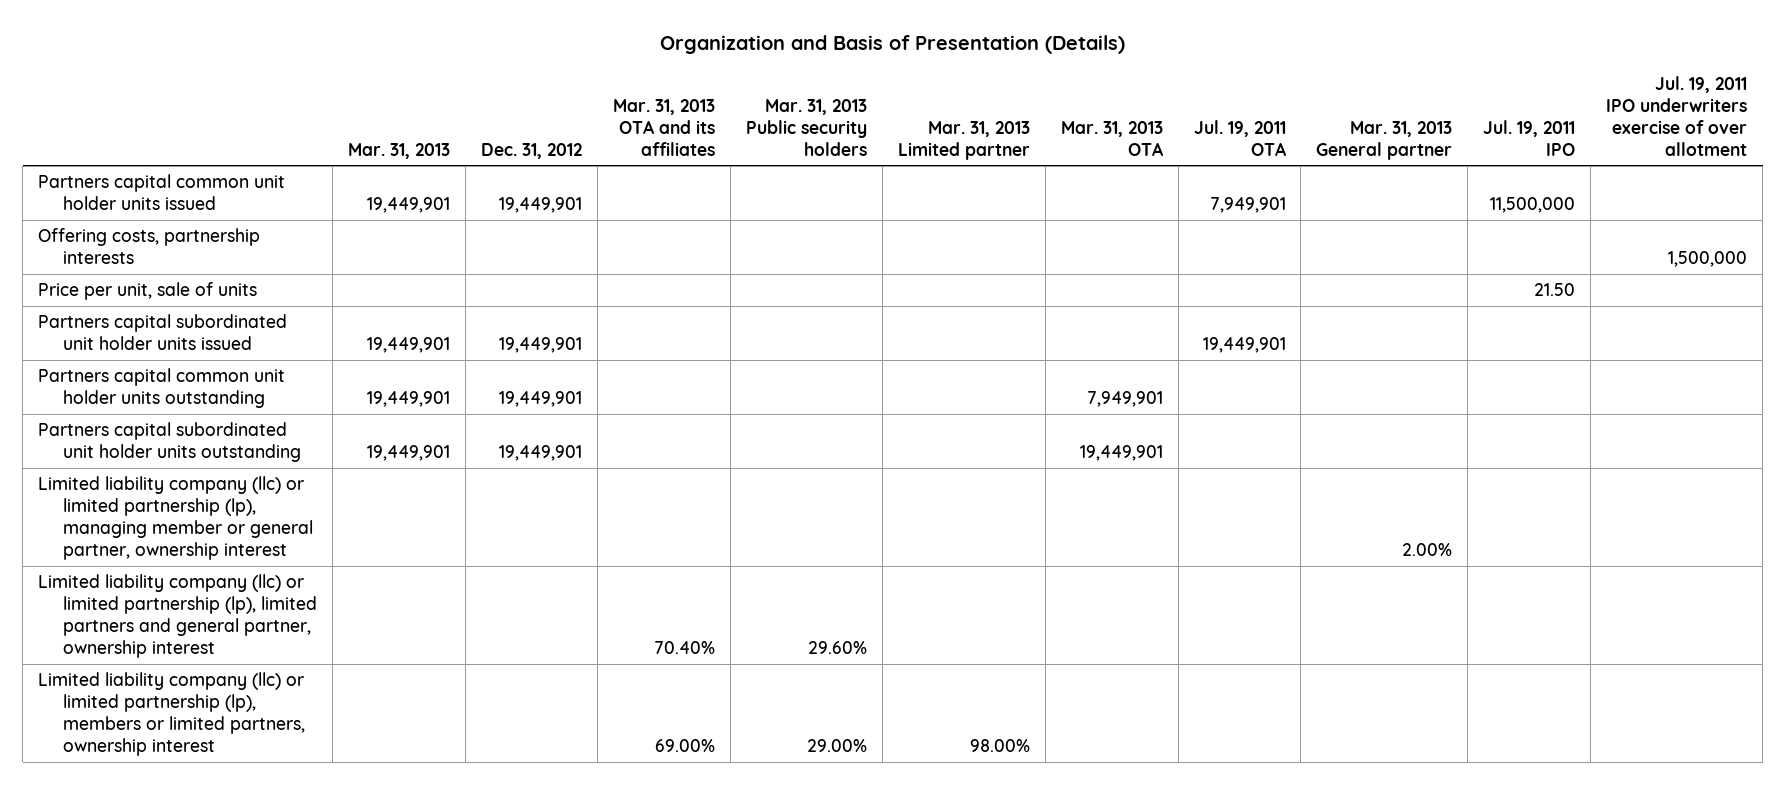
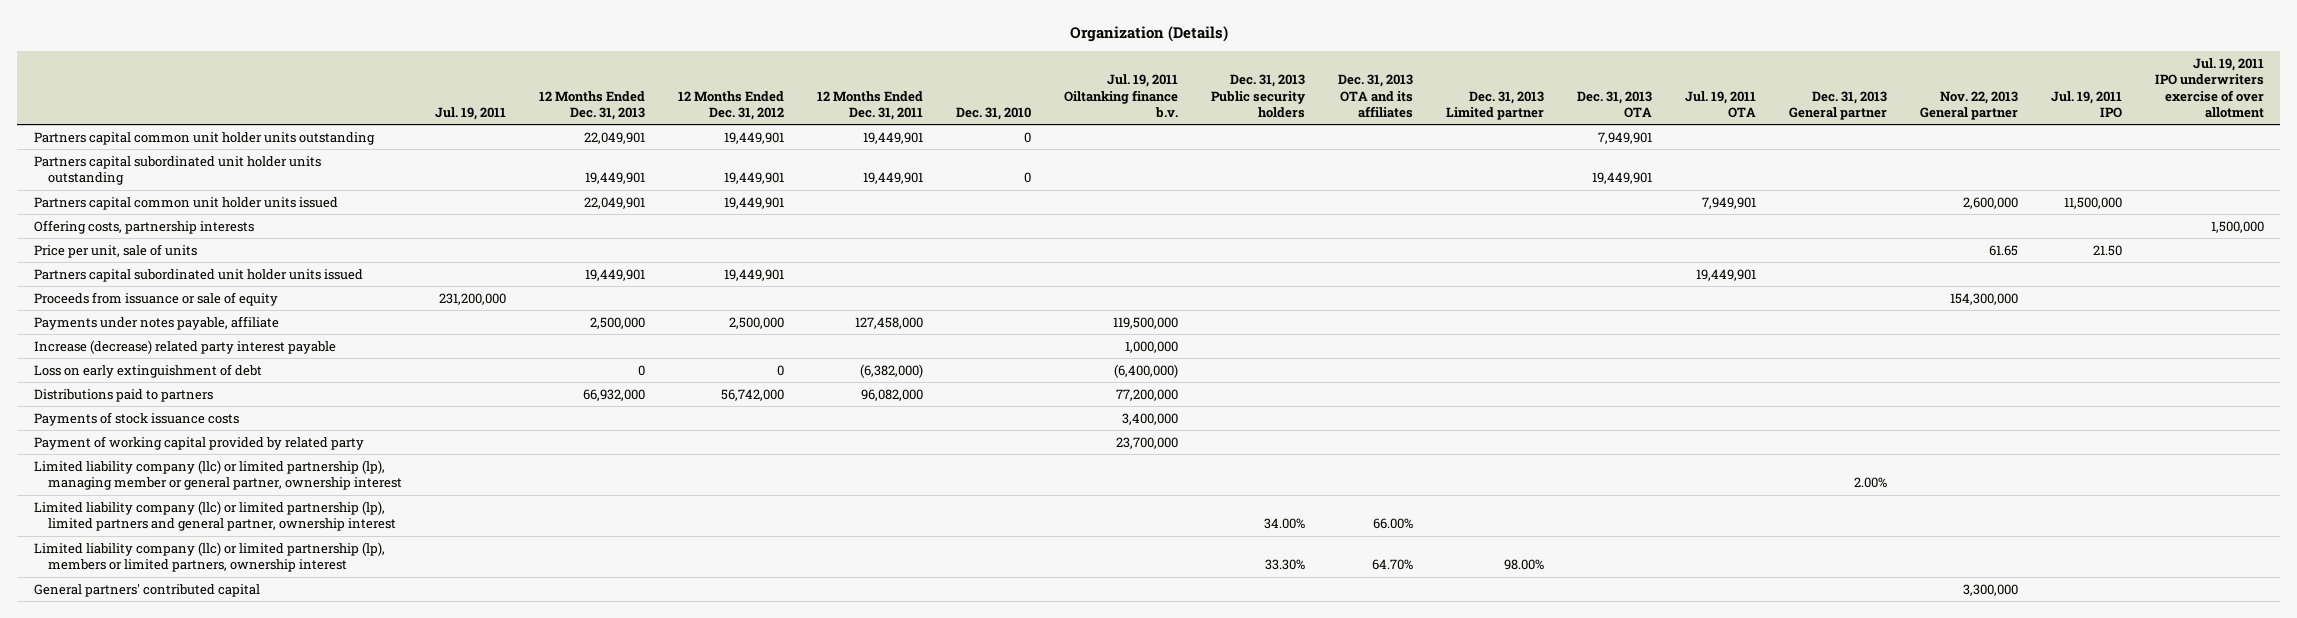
[659,34,1125,54] Organization and Basis of Presentation (Details) -> [1069,25,1228,42] Organization (Details)
[348,142,451,159] Mar. 31, 2013 -> none
[481,142,583,159] Dec. 31, 2012 -> none
[612,98,715,156] Mar. 31, 2013 OTA and its affiliates -> none
[745,98,867,156] Mar. 31, 2013 Public security holders -> none
[897,120,1030,160] Mar. 31, 2013 Limited partner -> none
[1060,120,1163,156] Mar. 31, 2013 OTA -> none
[1316,120,1453,160] Mar. 31, 2013 General partner -> none
none -> [435,107,507,121] Jul. 19, 2011
none -> [538,90,645,121] 12 Months Ended Dec. 31, 2013
none -> [677,90,784,121] 12 Months Ended Dec. 31, 2012
none -> [816,90,923,121] 12 Months Ended Dec. 31, 2011
none -> [955,107,1031,121] Dec. 31, 2010
none -> [1063,74,1178,119] Jul. 19, 2011 Oiltanking finance b.v.
none -> [1210,74,1306,119] Dec. 31, 2013 Public security holders
none -> [1337,74,1413,119] Dec. 31, 2013 OTA and its affiliates
none -> [1445,90,1544,121] Dec. 31, 2013 Limited partner
none -> [1576,90,1652,119] Dec. 31, 2013 OTA
none -> [1788,90,1887,121] Dec. 31, 2013 General partner
none -> [1919,90,2018,121] Nov. 22, 2013 General partner
[38,368,286,409] Partners capital common unit holder units outstanding -> [33,131,375,145] Partners capital common unit holder units outstanding
[38,422,302,463] Partners capital subordinated unit holder units outstanding -> [33,155,321,186] Partners capital subordinated unit holder units outstanding
none -> [33,291,278,306] Proceeds from issuance or sale of equity
none -> [33,315,279,330] Payments under notes payable, affiliate
none -> [33,339,336,354] Increase (decrease) related party interest payable
none -> [33,363,262,378] Loss on early extinguishment of debt
none -> [33,388,213,402] Distributions paid to partners
none -> [33,411,239,426] Payments of stock issuance costs
none -> [33,435,364,450] Payment of working capital provided by related party
none -> [33,583,260,597] General partners' contributed capital

